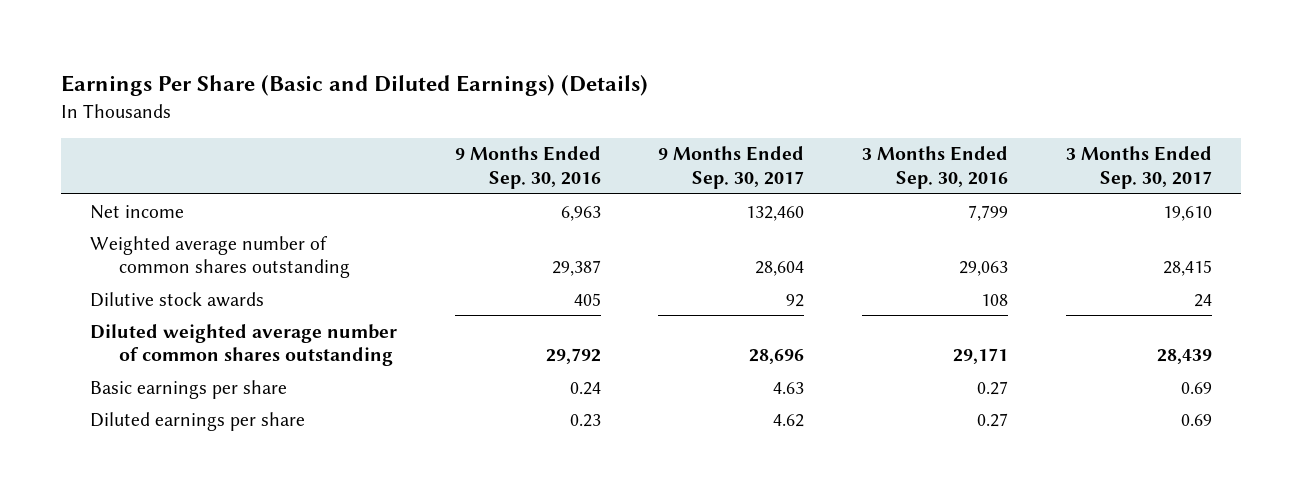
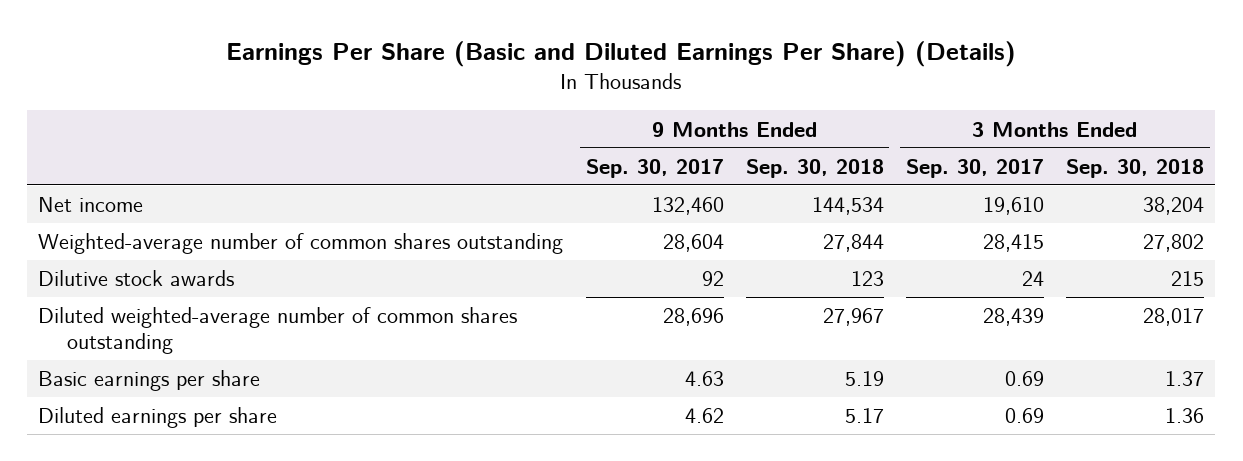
[60,75,648,97] Earnings Per Share (Basic and Diluted Earnings) (Details) -> [226,41,1017,68] Earnings Per Share (Basic and Diluted Earnings Per Share) (Details)
[454,146,601,189] 9 Months Ended Sep. 30, 2016 -> none
[862,146,1009,189] 3 Months Ended Sep. 30, 2016 -> none
none -> [745,158,884,178] Sep. 30, 2018
none -> [1066,158,1205,178] Sep. 30, 2018
[89,235,351,279] Weighted average number of common shares outstanding -> [38,233,564,255] Weighted-average number of common shares outstanding
[89,323,397,367] Diluted weighted average number of common shares outstanding -> [38,307,518,354] Diluted weighted-average number of common shares outstanding

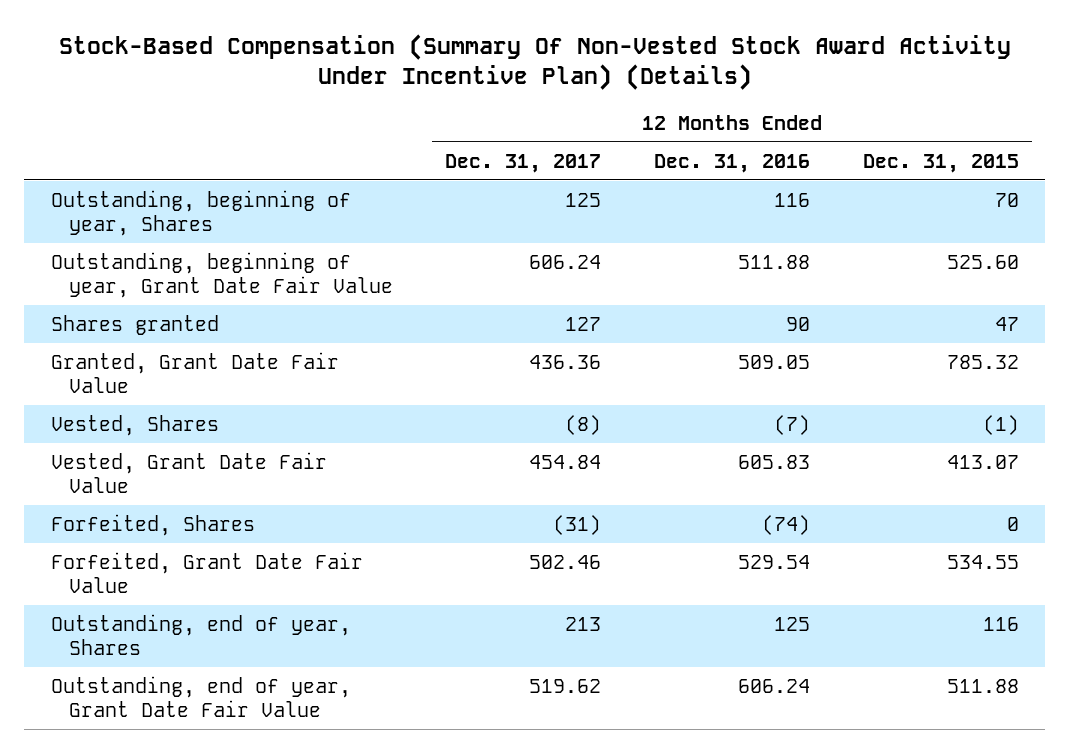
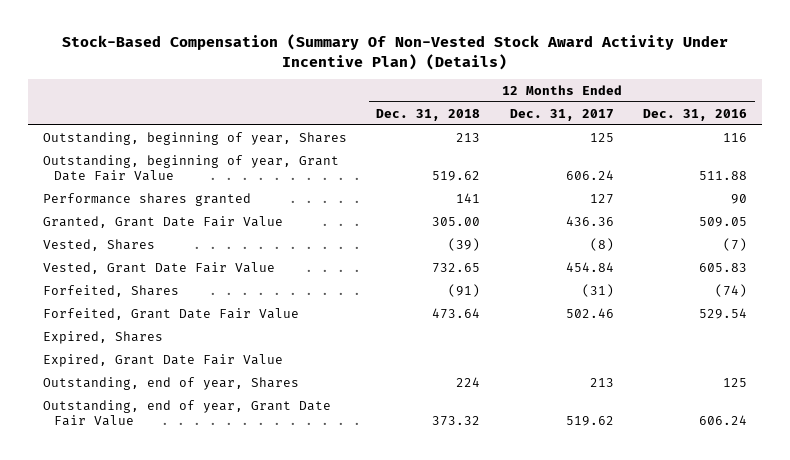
[862,153,1019,173] Dec. 31, 2015 -> none
none -> [376,108,481,121] Dec. 31, 2018
[50,314,219,335] Shares granted -> [42,192,251,206] Performance shares granted
none -> [42,330,163,344] Expired, Shares
none -> [42,353,283,367] Expired, Grant Date Fair Value

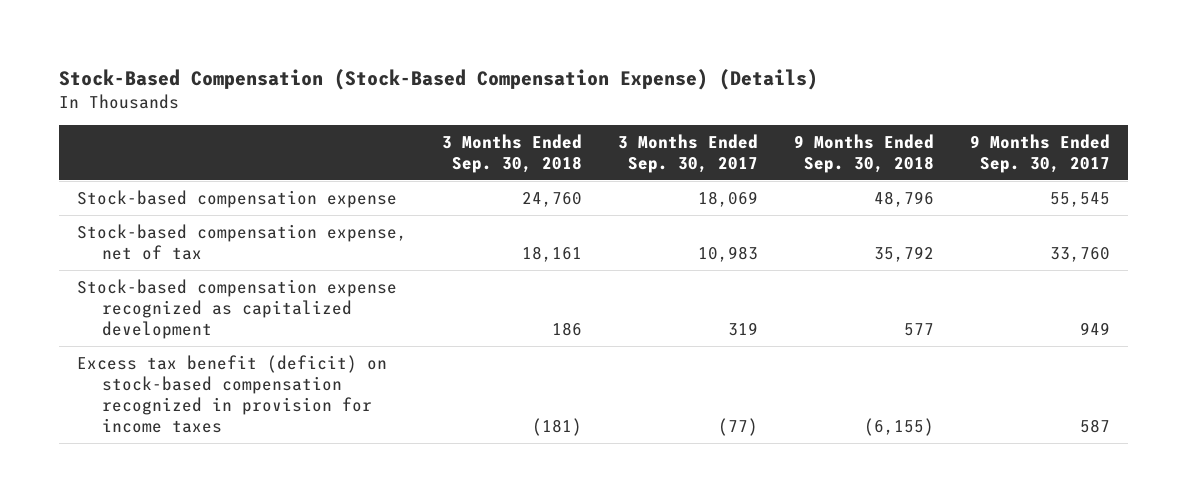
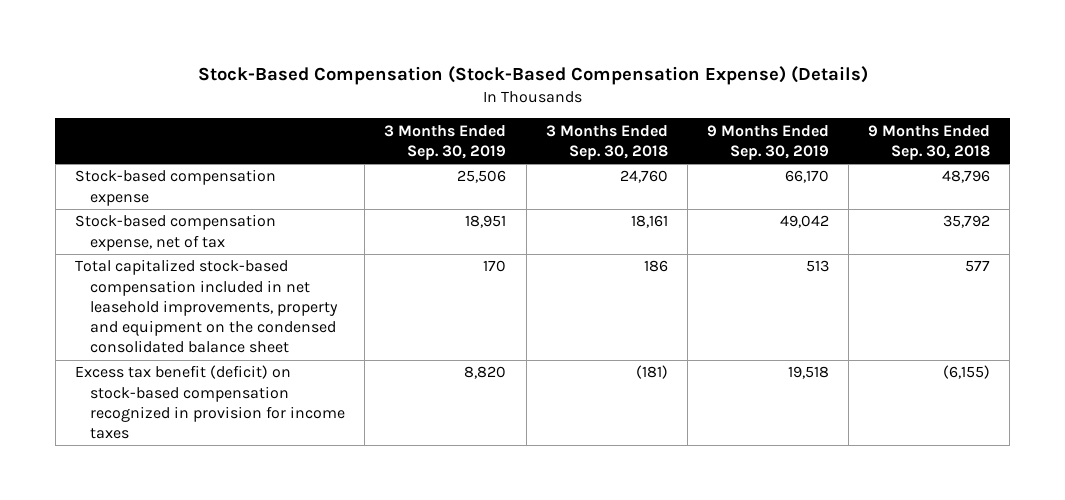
[618,133,759,173] 3 Months Ended Sep. 30, 2017 -> none
[969,133,1110,173] 9 Months Ended Sep. 30, 2017 -> none
none -> [384,124,507,160] 3 Months Ended Sep. 30, 2019
none -> [706,124,829,160] 9 Months Ended Sep. 30, 2019
[76,279,397,339] Stock-based compensation expense recognized as capitalized development -> [75,259,339,354] Total capitalized stock-based compensation included in net leasehold improvements, property and equipment on the condensed consolidated balance sheet

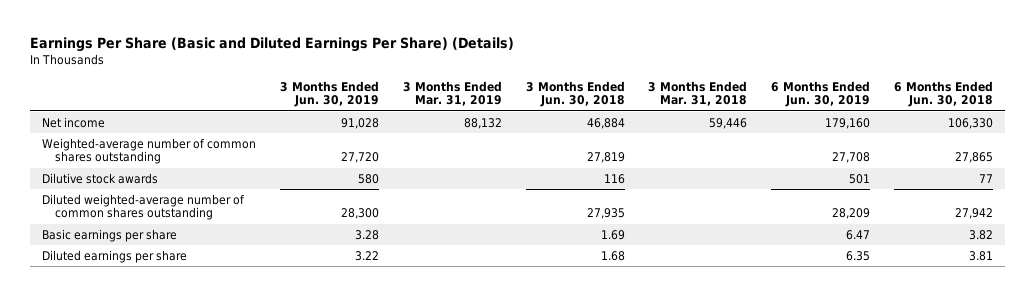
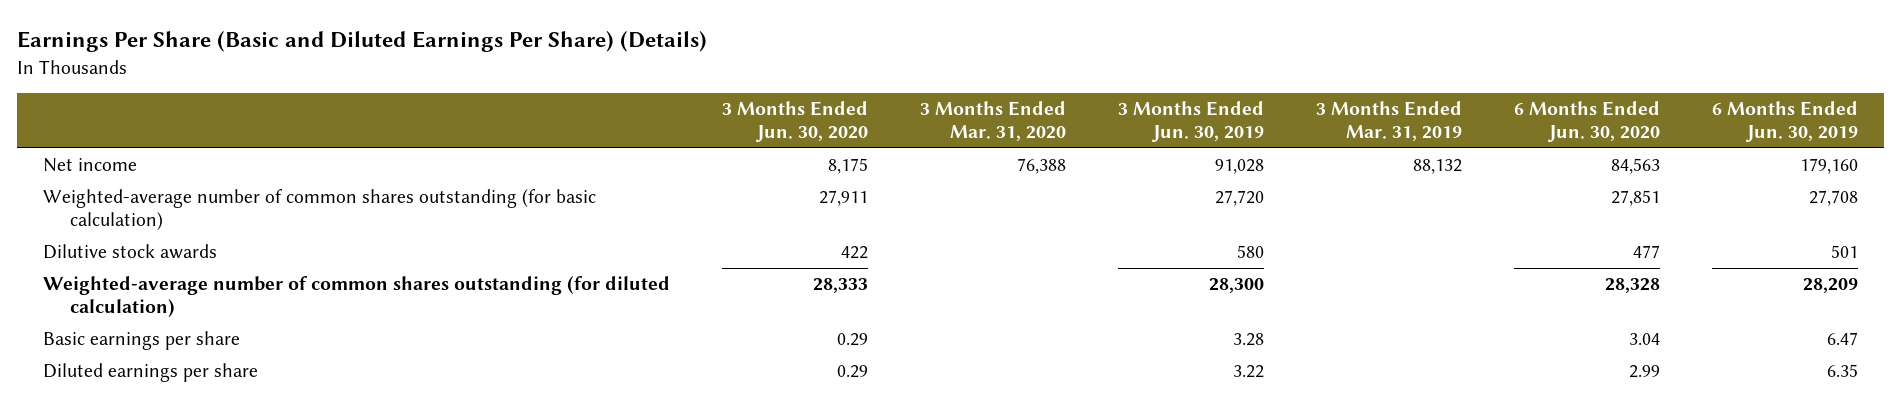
[525,80,625,108] 3 Months Ended Jun. 30, 2018 -> none
[648,80,748,107] 3 Months Ended Mar. 31, 2018 -> none
[893,80,993,108] 6 Months Ended Jun. 30, 2018 -> none
none -> [721,101,868,143] 3 Months Ended Jun. 30, 2020
none -> [920,101,1067,142] 3 Months Ended Mar. 31, 2020
none -> [1514,101,1661,143] 6 Months Ended Jun. 30, 2020
[42,137,257,165] Weighted-average number of common shares outstanding -> [42,189,596,231] Weighted-average number of common shares outstanding (for basic calculation)
[42,193,246,221] Diluted weighted-average number of common shares outstanding -> [42,276,670,318] Weighted-average number of common shares outstanding (for diluted calculation)

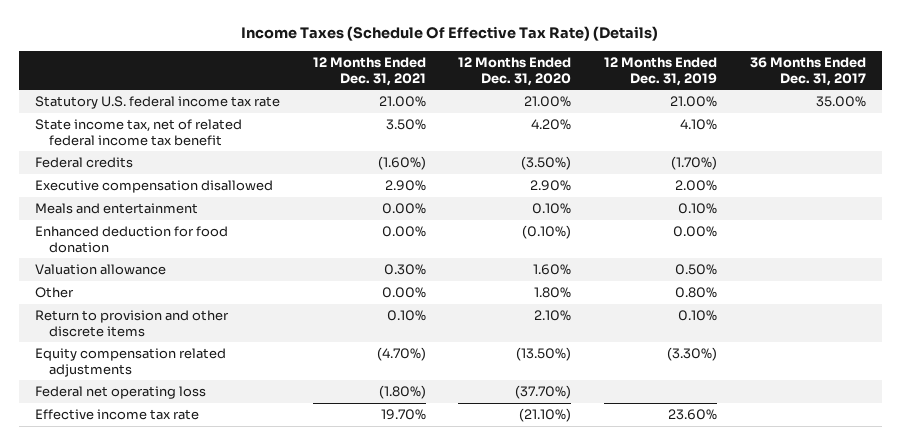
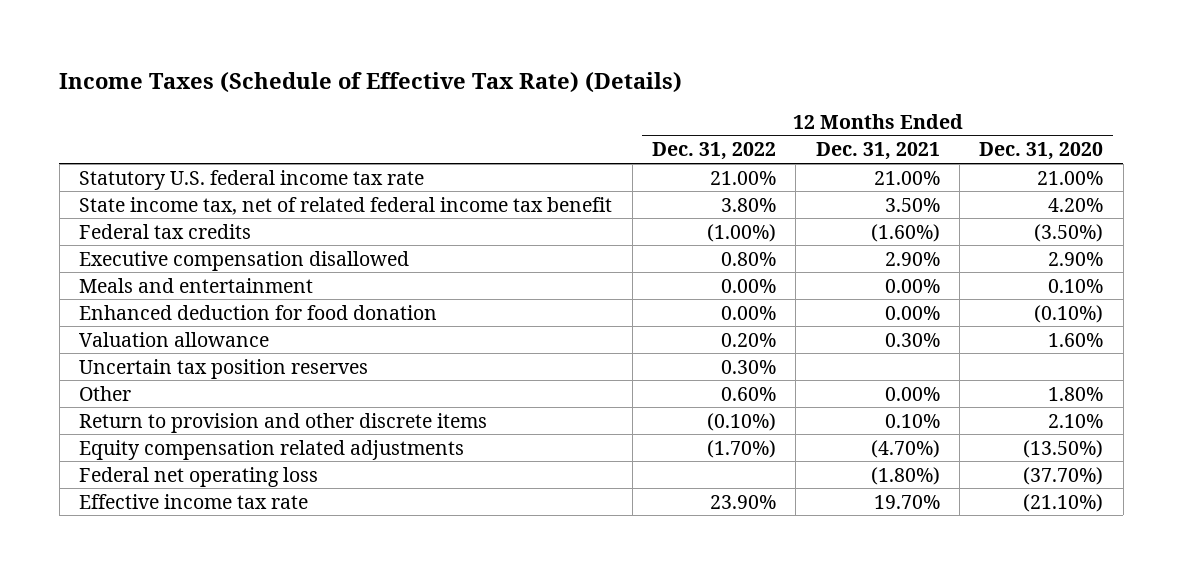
[241,26,659,42] Income Taxes (Schedule Of Effective Tax Rate) (Details) -> [59,72,683,94] Income Taxes (Schedule of Effective Tax Rate) (Details)
[604,57,718,86] 12 Months Ended Dec. 31, 2019 -> none
[749,57,866,86] 36 Months Ended Dec. 31, 2017 -> none
none -> [651,142,776,161] Dec. 31, 2022
[34,156,133,168] Federal credits -> [79,223,252,239] Federal tax credits
none -> [79,358,369,379] Uncertain tax position reserves

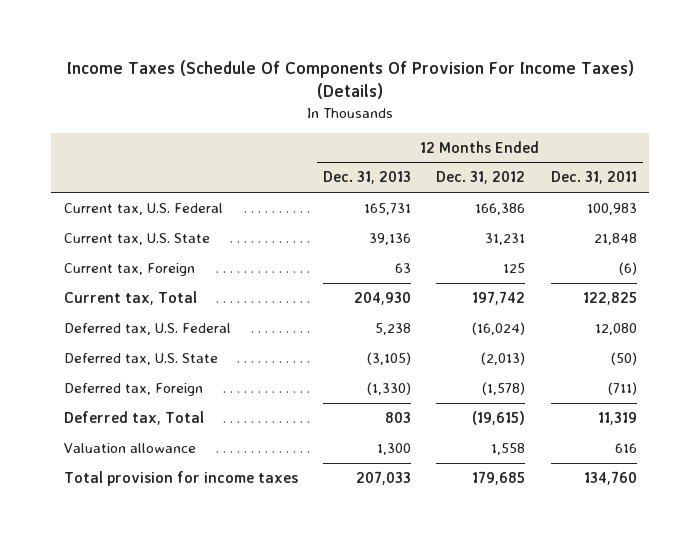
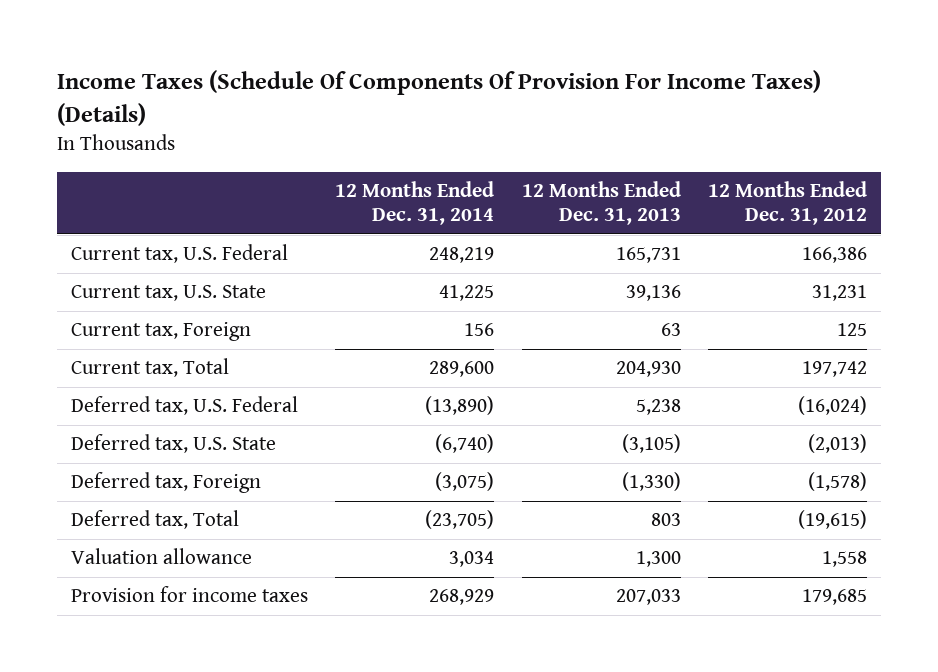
[550,171,637,185] Dec. 31, 2011 -> none
none -> [335,180,495,226] 12 Months Ended Dec. 31, 2014
[63,470,298,486] Total provision for income taxes -> [70,586,308,603] Provision for income taxes

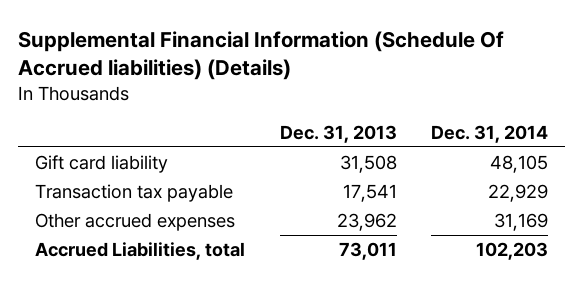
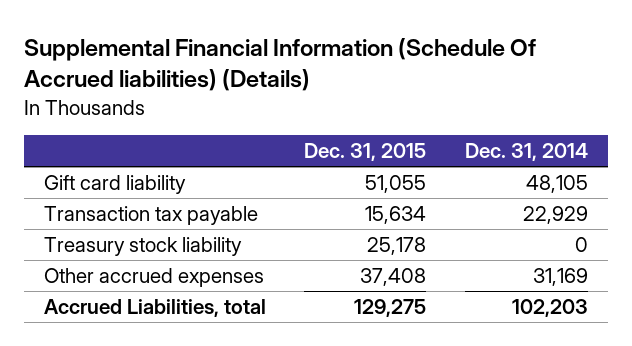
[279,124,397,143] Dec. 31, 2013 -> none
none -> [304,142,427,161] Dec. 31, 2015
none -> [43,237,242,257] Treasury stock liability

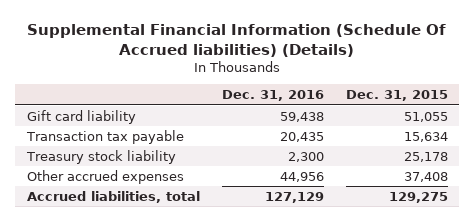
[465,142,589,161] Dec. 31, 2014 -> none
none -> [221,90,324,102] Dec. 31, 2016
[43,299,266,318] Accrued Liabilities, total -> [26,190,200,203] Accrued liabilities, total

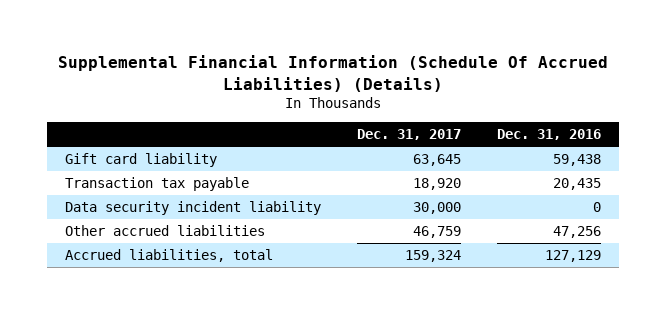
[27,24,447,57] Supplemental Financial Information (Schedule Of Accrued liabilities) (Details) -> [58,55,609,92] Supplemental Financial Information (Schedule Of Accrued Liabilities) (Details)
[346,90,449,102] Dec. 31, 2015 -> none
none -> [357,129,462,141] Dec. 31, 2017
[25,149,176,164] Treasury stock liability -> none
none -> [64,201,321,216] Data security incident liability
[26,169,184,184] Other accrued expenses -> [64,225,265,237] Other accrued liabilities
[279,171,324,182] 44,956 -> [553,226,602,239] 47,256

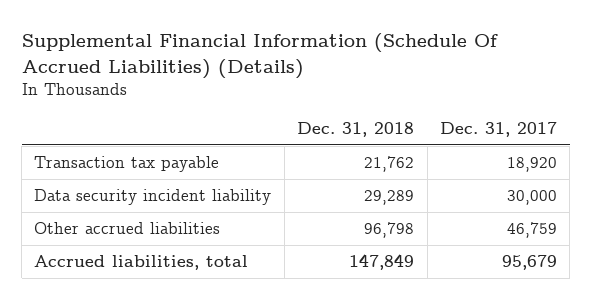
[497,129,602,141] Dec. 31, 2016 -> none
none -> [297,121,415,137] Dec. 31, 2018
[64,153,217,168] Gift card liability -> none
[405,250,462,263] 159,324 -> [501,255,557,271] 95,679

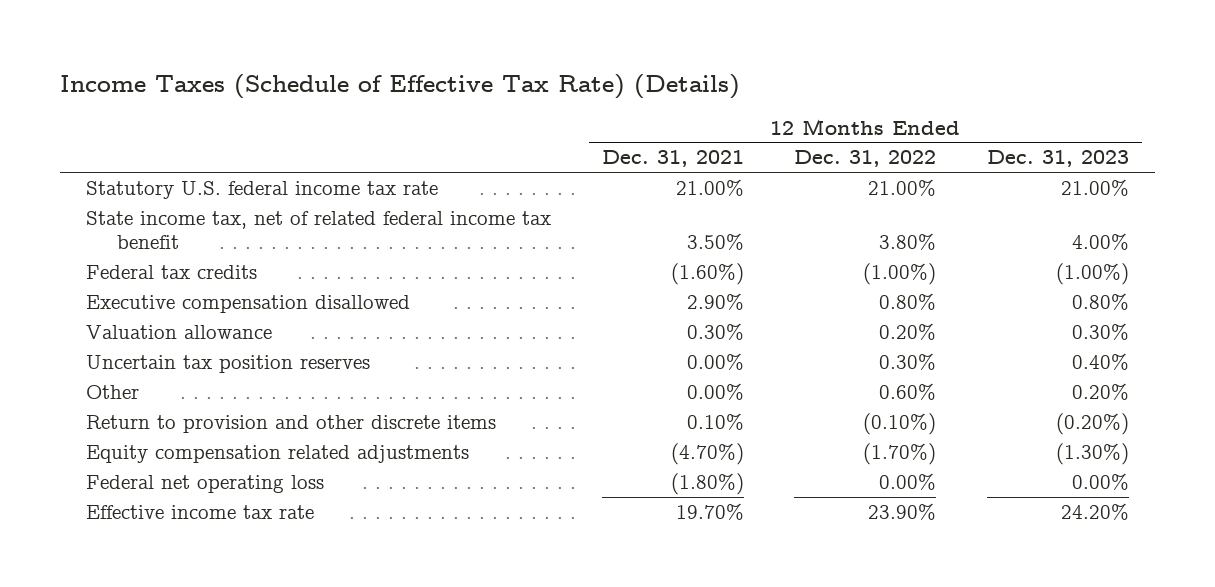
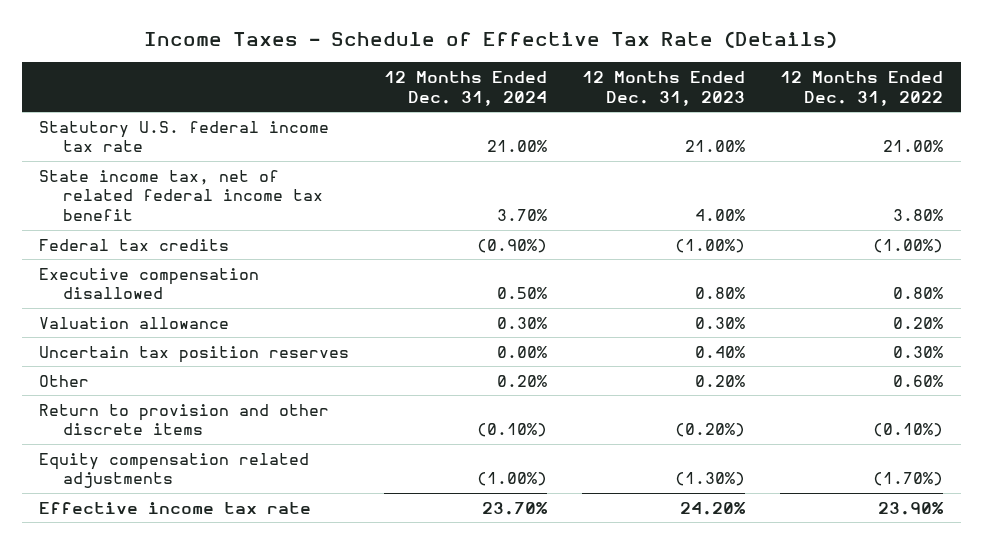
[60,74,741,100] Income Taxes (Schedule of Effective Tax Rate) (Details) -> [144,31,838,49] Income Taxes - Schedule of Effective Tax Rate (Details)
[601,150,744,168] Dec. 31, 2021 -> none
none -> [384,70,548,106] 12 Months Ended Dec. 31, 2024
[85,474,324,493] Federal net operating loss -> none

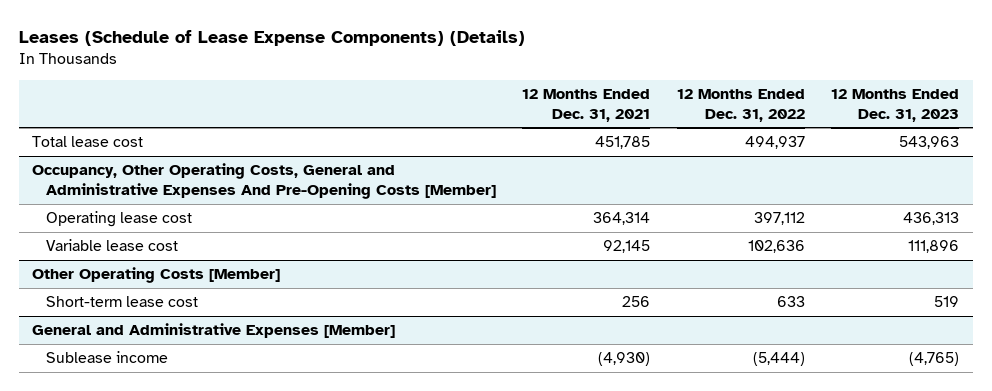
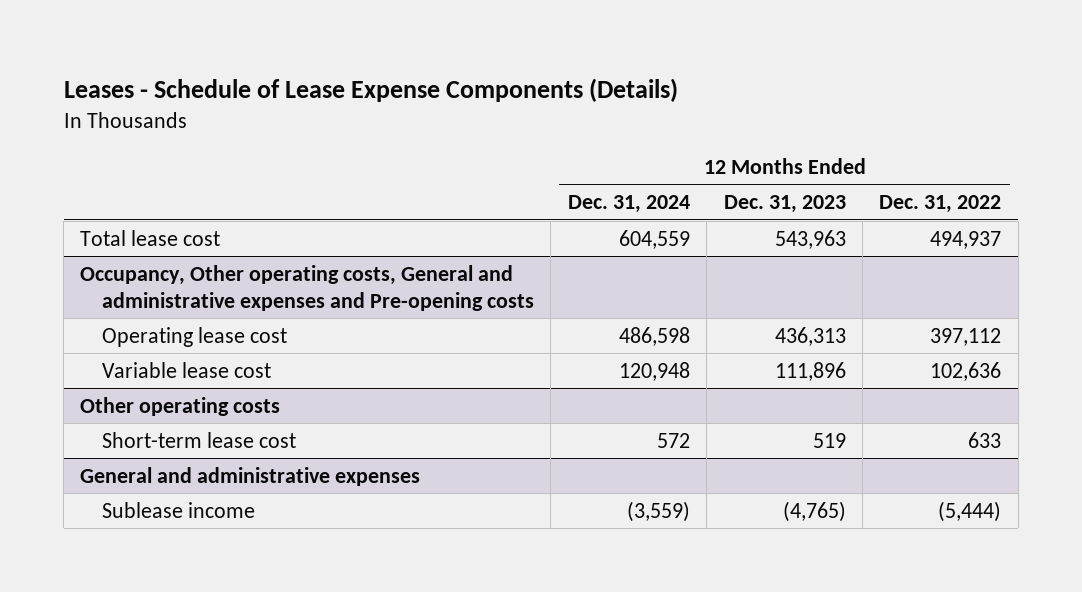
[19,30,526,47] Leases (Schedule of Lease Expense Components) (Details) -> [63,77,678,102] Leases - Schedule of Lease Expense Components (Details)
[522,88,651,122] 12 Months Ended Dec. 31, 2021 -> none
none -> [567,195,690,214] Dec. 31, 2024
[32,163,496,199] Occupancy, Other Operating Costs, General and Administrative Expenses And Pre-Opening Costs [Member] -> [80,264,535,311] Occupancy, Other operating costs, General and administrative expenses and Pre-opening costs
[32,267,281,284] Other Operating Costs [Member] -> [80,396,281,416] Other operating costs
[32,323,396,339] General and Administrative Expenses [Member] -> [80,466,421,486] General and administrative expenses

